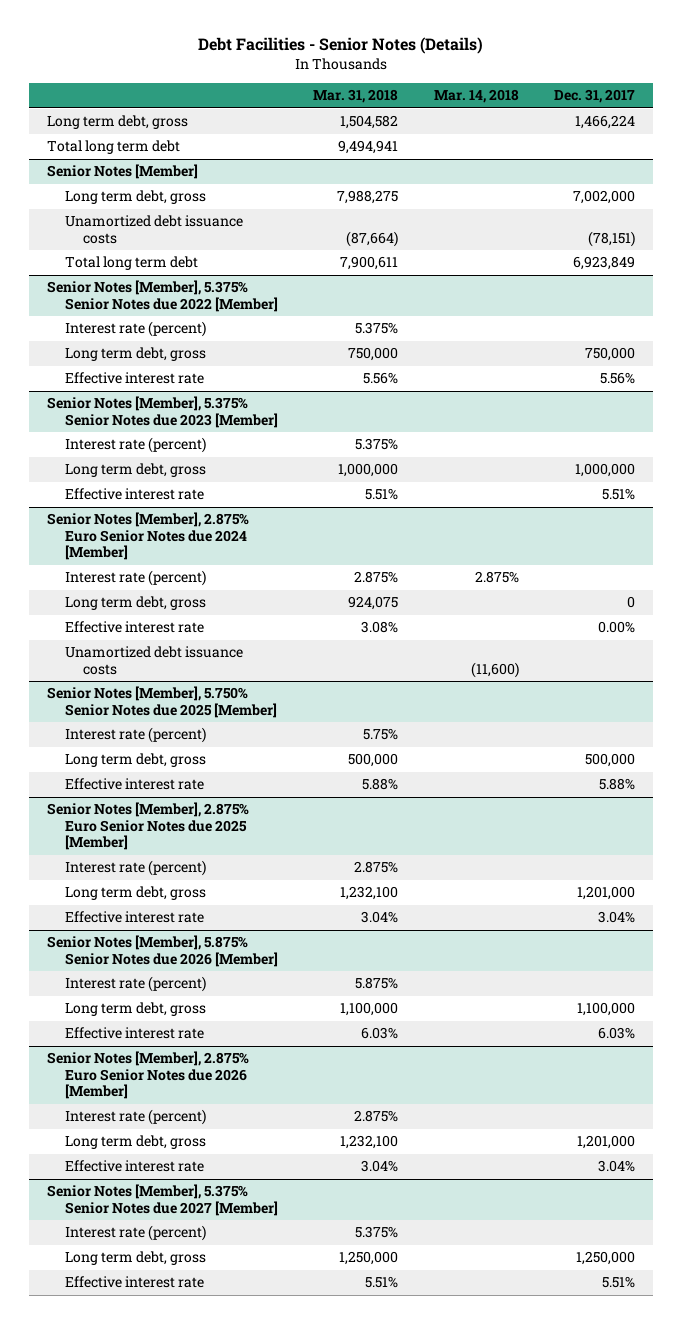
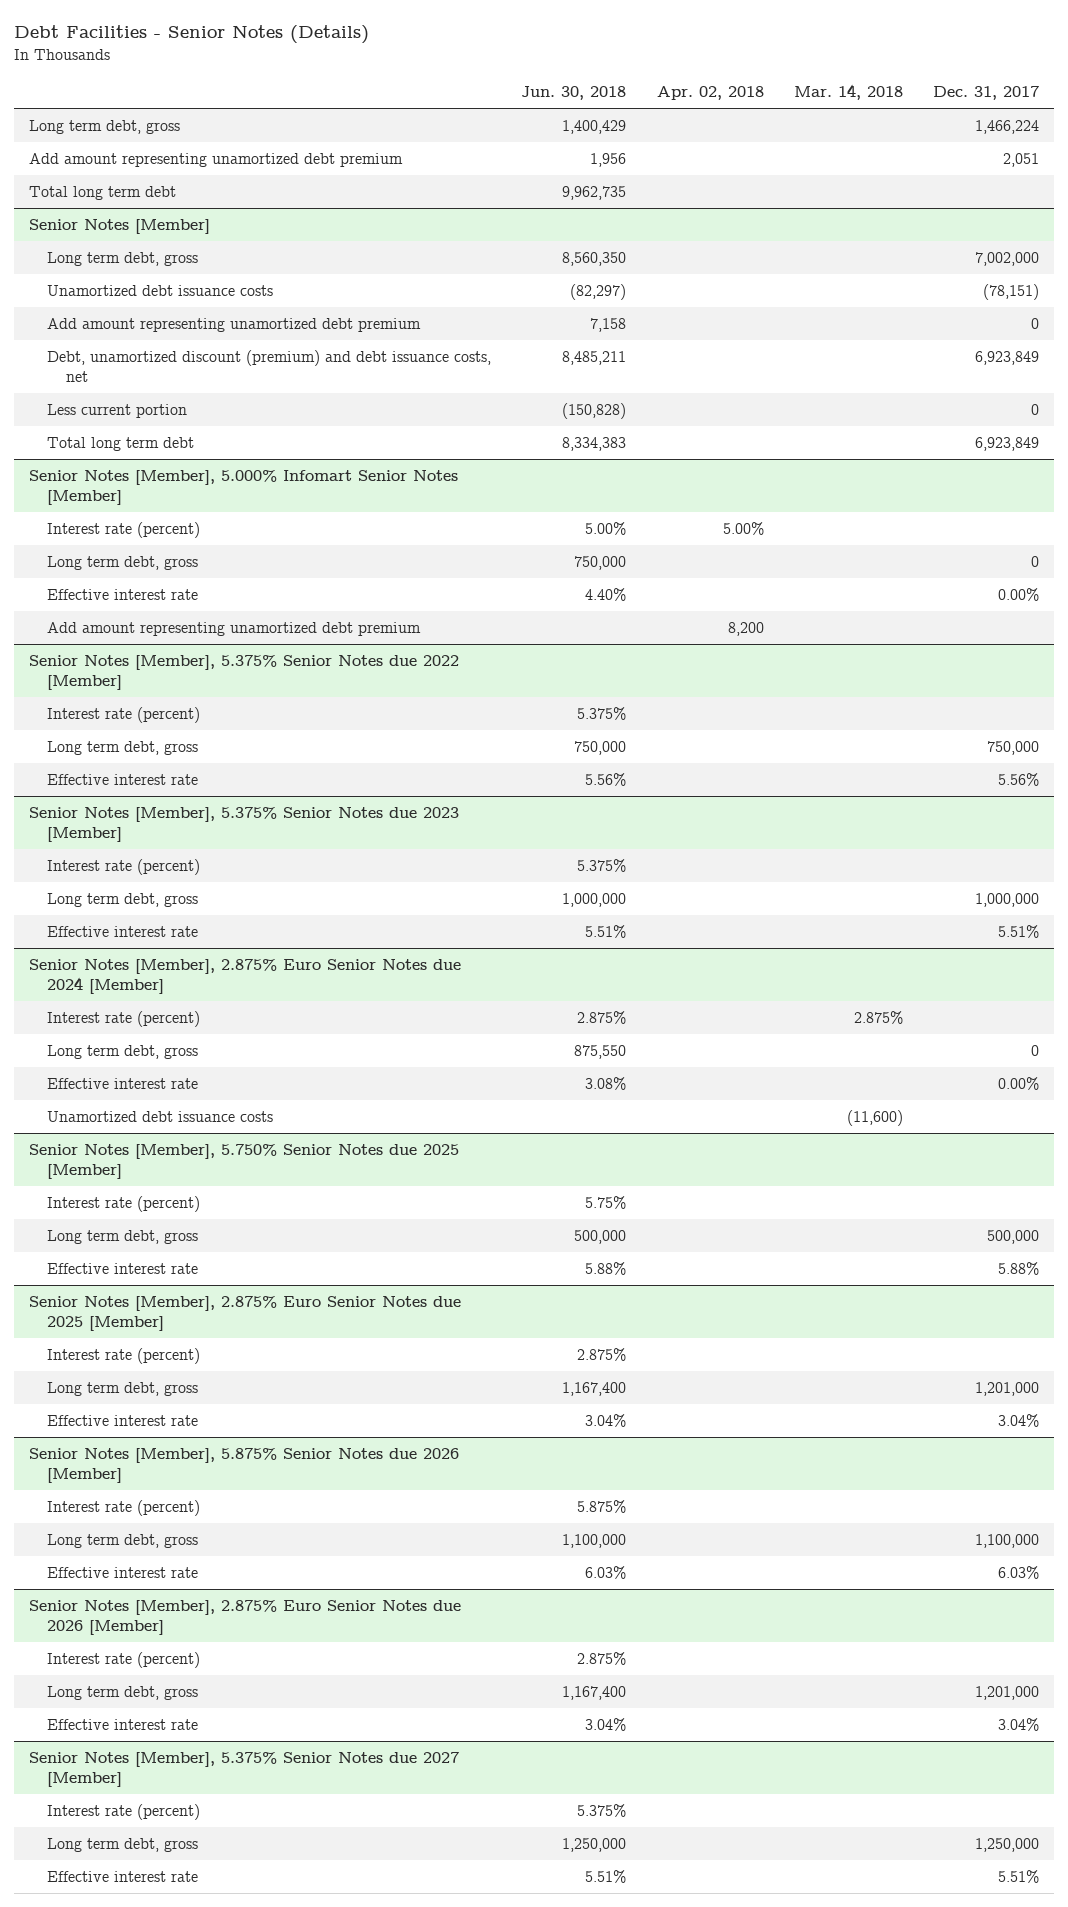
[313,89,399,104] Mar. 31, 2018 -> none
none -> [521,86,627,101] Jun. 30, 2018
none -> [656,86,764,101] Apr. 02, 2018
none -> [28,152,403,167] Add amount representing unamortized debt premium
none -> [47,317,422,332] Add amount representing unamortized debt premium
none -> [47,349,492,383] Debt, unamortized discount (premium) and debt issuance costs, net
none -> [47,403,188,418] Less current portion
none -> [28,469,458,506] Senior Notes [Member], 5.000% Infomart Senior Notes [Member]
none -> [47,521,201,538] Interest rate (percent)
none -> [47,555,199,570] Long term debt, gross
none -> [47,588,199,600] Effective interest rate
none -> [47,621,422,636] Add amount representing unamortized debt premium

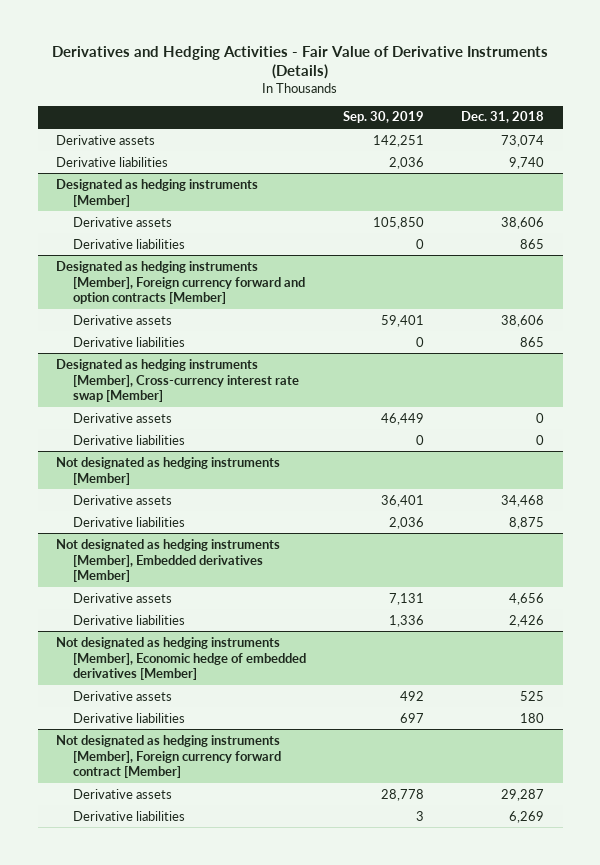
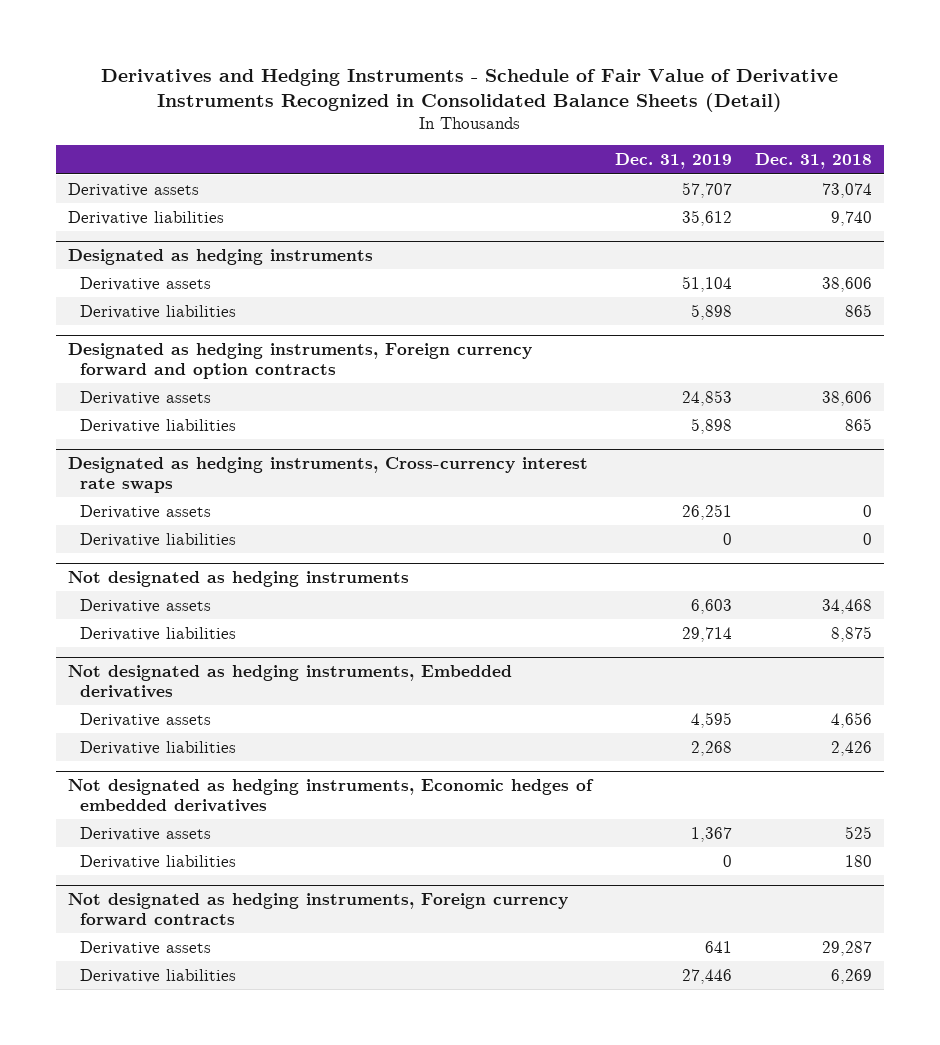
[52,45,549,80] Derivatives and Hedging Activities - Fair Value of Derivative Instruments (Details) -> [100,68,838,112] Derivatives and Hedging Instruments - Schedule of Fair Value of Derivative Instruments Recognized in Consolidated Balance Sheets (Detail)
[342,111,424,124] Sep. 30, 2019 -> none
none -> [614,153,732,170] Dec. 31, 2019
[56,178,259,207] Designated as hedging instruments [Member] -> [67,248,373,265] Designated as hedging instruments
[56,260,305,305] Designated as hedging instruments [Member], Foreign currency forward and option contracts [Member] -> [67,342,532,379] Designated as hedging instruments, Foreign currency forward and option contracts
[56,358,299,403] Designated as hedging instruments [Member], Cross-currency interest rate swap [Member] -> [67,456,588,493] Designated as hedging instruments, Cross-currency interest rate swaps
[56,456,281,485] Not designated as hedging instruments [Member] -> [67,570,409,587] Not designated as hedging instruments
[56,538,281,583] Not designated as hedging instruments [Member], Embedded derivatives [Member] -> [67,664,512,698] Not designated as hedging instruments, Embedded derivatives
[56,636,306,681] Not designated as hedging instruments [Member], Economic hedge of embedded derivatives [Member] -> [67,778,594,812] Not designated as hedging instruments, Economic hedges of embedded derivatives
[56,734,281,779] Not designated as hedging instruments [Member], Foreign currency forward contract [Member] -> [67,892,568,926] Not designated as hedging instruments, Foreign currency forward contracts

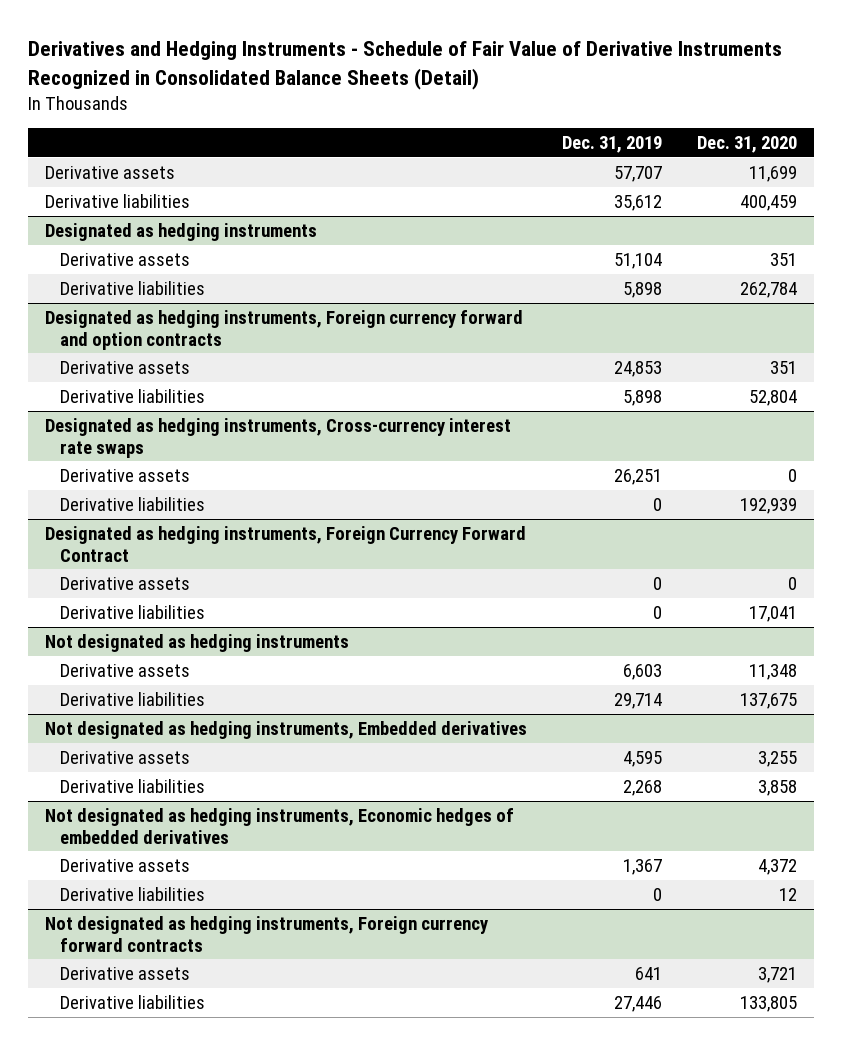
[755,153,873,170] Dec. 31, 2018 -> none
none -> [696,136,797,154] Dec. 31, 2020
none -> [45,525,527,562] Designated as hedging instruments, Foreign Currency Forward Contract
none -> [59,576,190,590] Derivative assets
none -> [59,604,205,619] Derivative liabilities

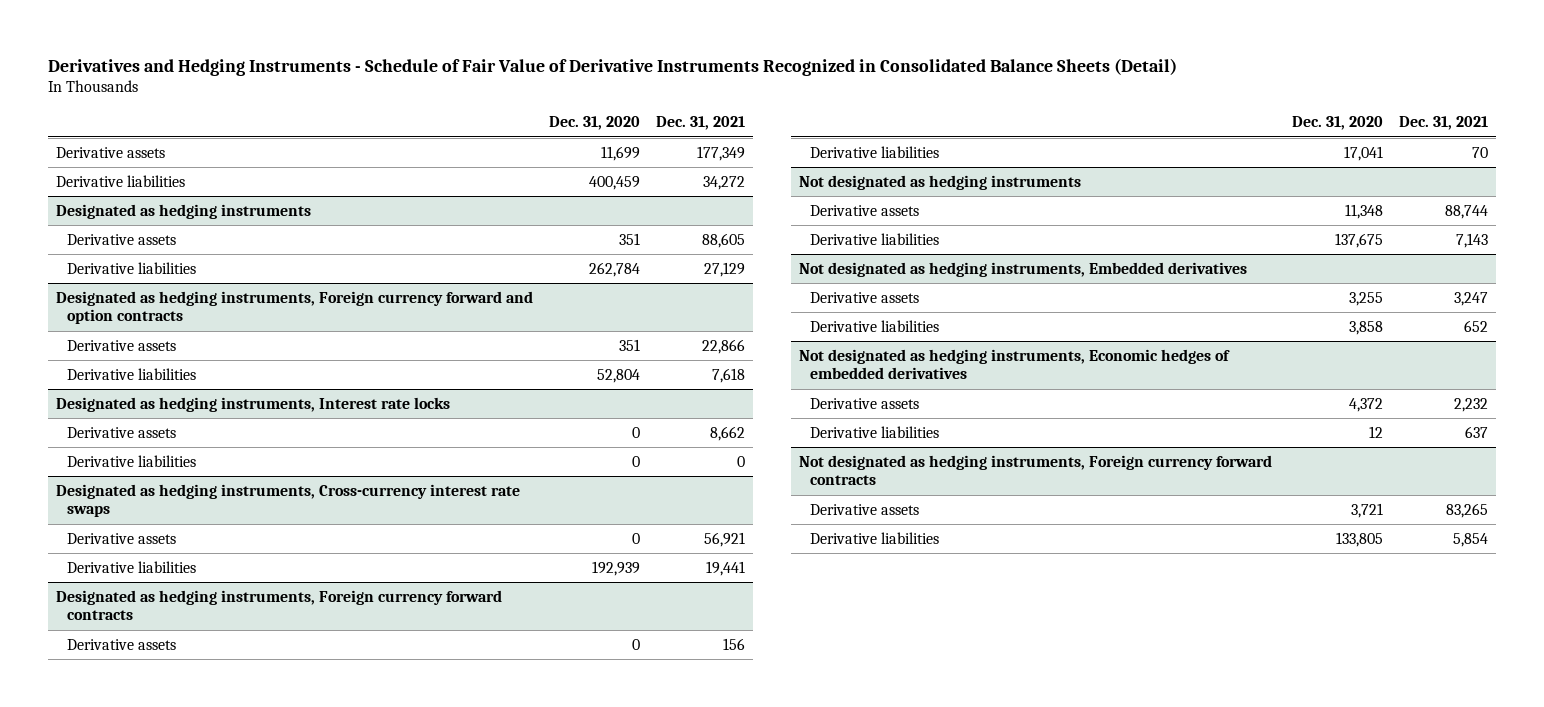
[562,136,663,154] Dec. 31, 2019 -> none
none -> [655,116,745,131] Dec. 31, 2021
none -> [55,396,450,412] Designated as hedging instruments, Interest rate locks
none -> [66,426,176,438] Derivative assets
none -> [66,454,196,467] Derivative liabilities
[45,525,527,562] Designated as hedging instruments, Foreign Currency Forward Contract -> [55,589,502,621] Designated as hedging instruments, Foreign currency forward contracts

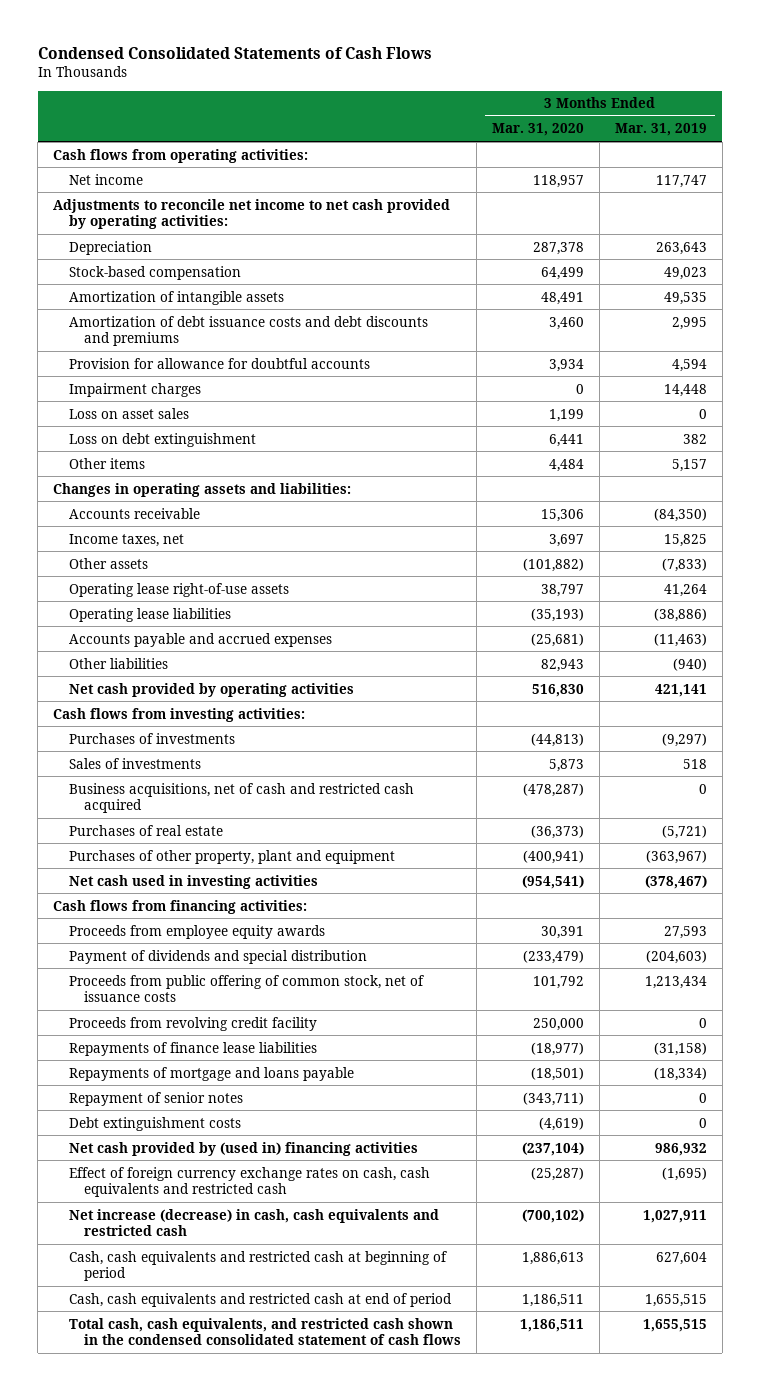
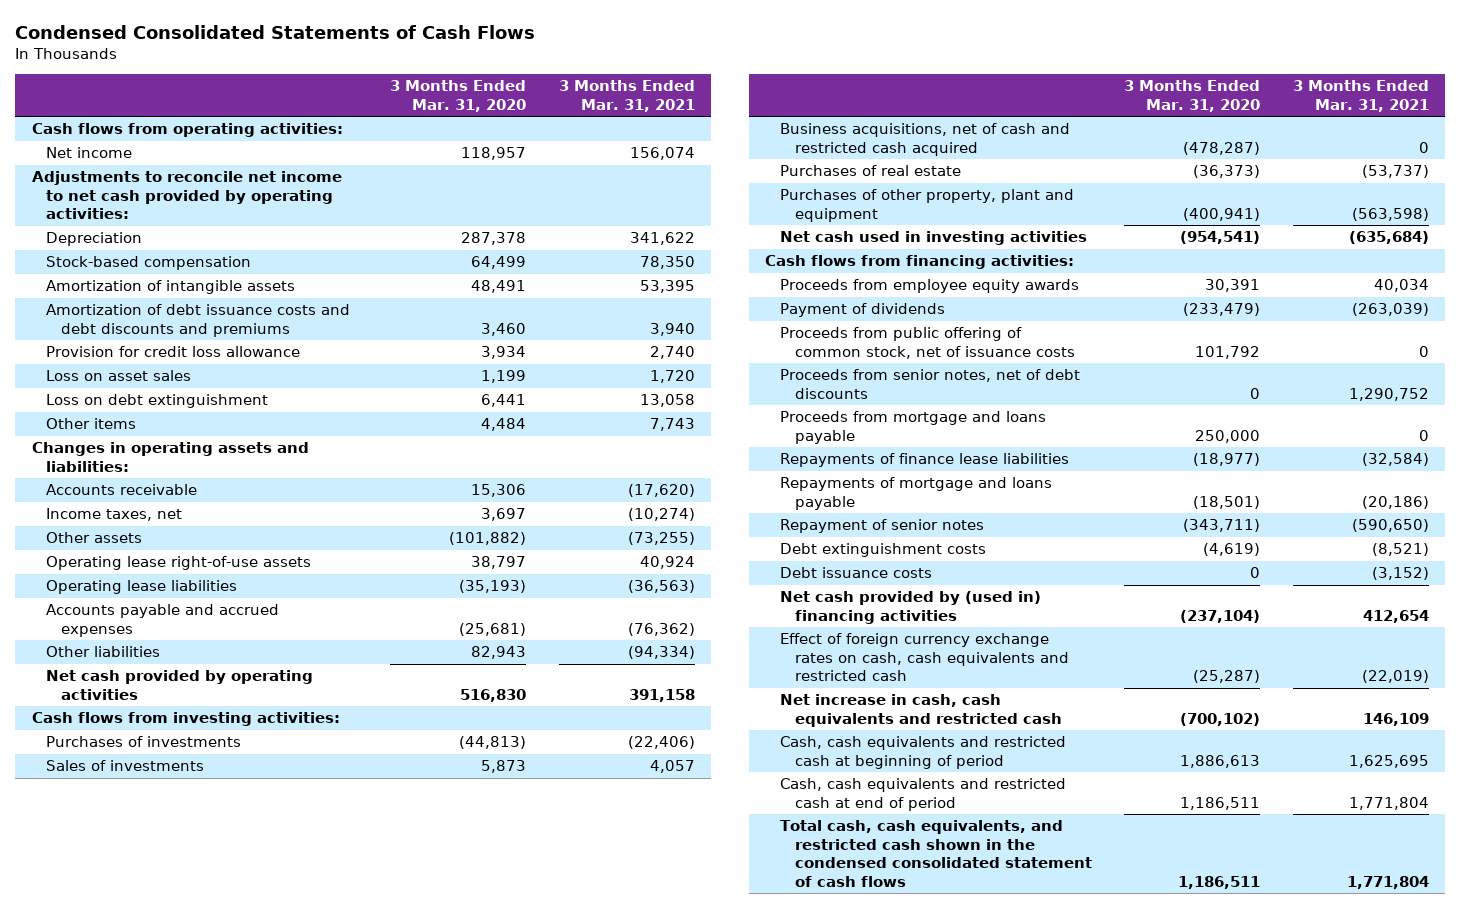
[615,123,708,137] Mar. 31, 2019 -> none
none -> [559,80,696,112] 3 Months Ended Mar. 31, 2021
[68,382,201,397] Impairment charges -> none
[68,357,370,369] Provision for allowance for doubtful accounts -> [46,346,301,358] Provision for credit loss allowance
[68,949,367,964] Payment of dividends and special distribution -> [779,303,945,318] Payment of dividends
[68,1016,317,1031] Proceeds from revolving credit facility -> none
none -> [779,369,1080,399] Proceeds from senior notes, net of debt discounts
none -> [779,411,1046,444] Proceeds from mortgage and loans payable
none -> [779,567,932,579] Debt issuance costs
[68,1208,439,1236] Net increase (decrease) in cash, cash equivalents and restricted cash -> [779,694,1062,727] Net increase in cash, cash equivalents and restricted cash

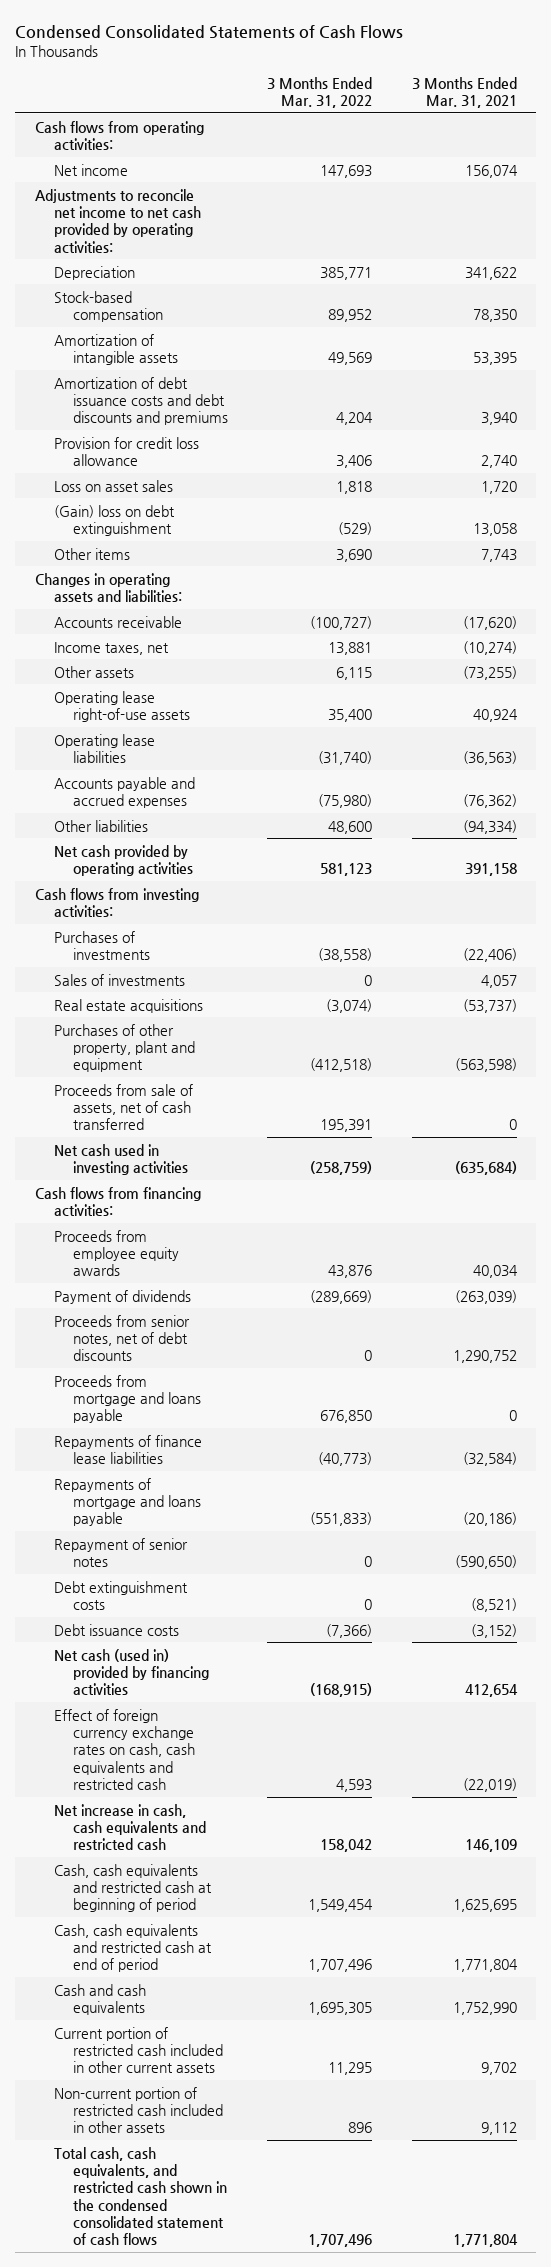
[390,80,527,112] 3 Months Ended Mar. 31, 2020 -> none
none -> [267,76,373,108] 3 Months Ended Mar. 31, 2022
[46,394,269,409] Loss on debt extinguishment -> [53,504,175,536] (Gain) loss on debt extinguishment
[779,123,1070,156] Business acquisitions, net of cash and restricted cash acquired -> none
[779,165,961,177] Purchases of real estate -> [53,998,203,1013] Real estate acquisitions
none -> [53,1083,193,1131] Proceeds from sale of assets, net of cash transferred
[779,327,1075,359] Proceeds from public offering of common stock, net of issuance costs -> none
[779,591,1041,624] Net cash provided by (used in) financing activities -> [53,1648,210,1696] Net cash (used in) provided by financing activities
none -> [53,1983,146,2015] Cash and cash equivalents
none -> [53,2026,224,2074] Current portion of restricted cash included in other current assets
none -> [53,2086,224,2134] Non-current portion of restricted cash included in other assets

